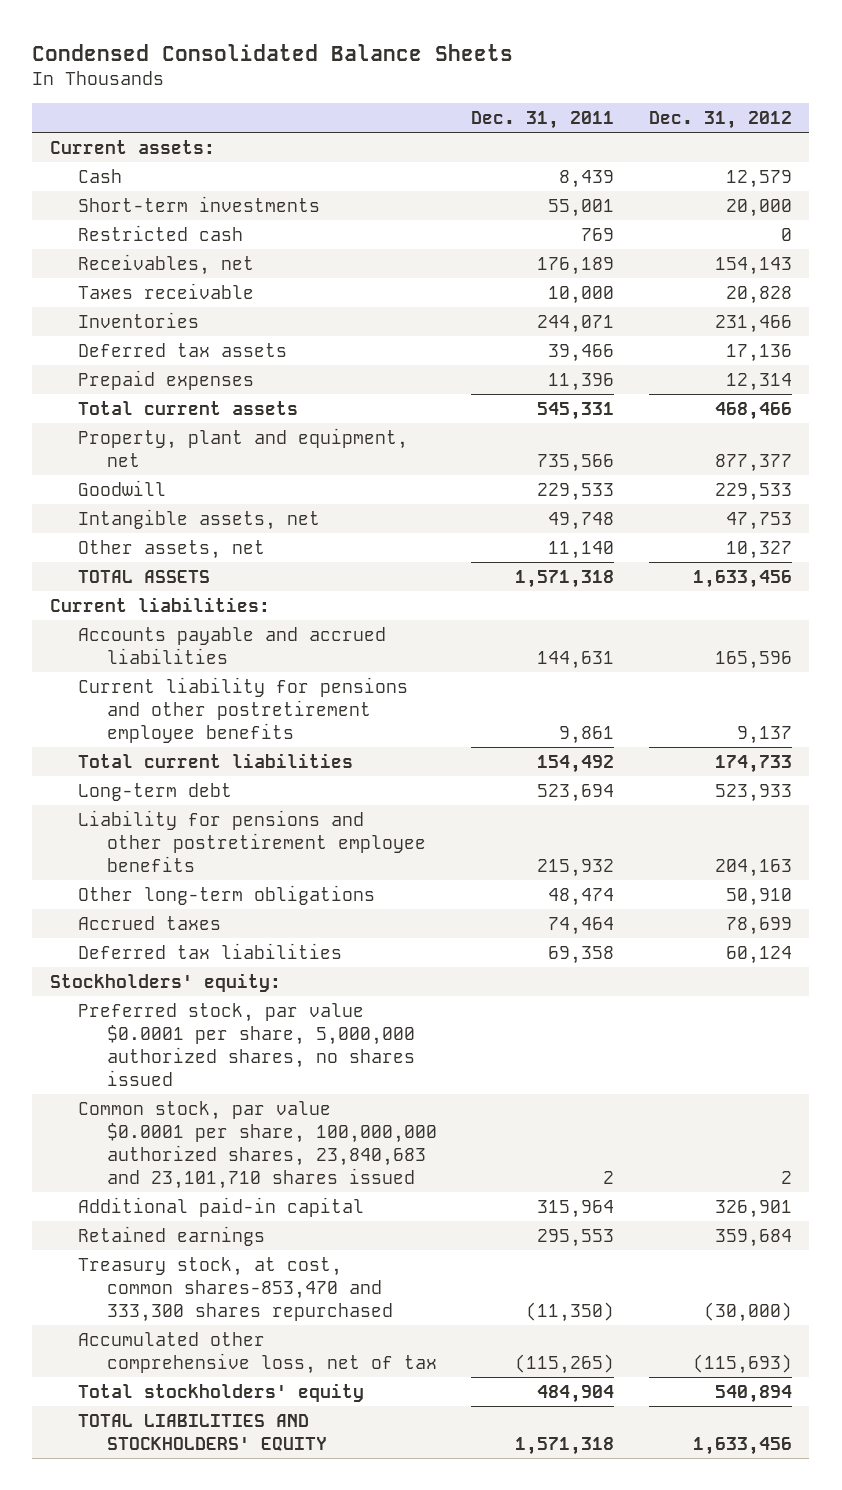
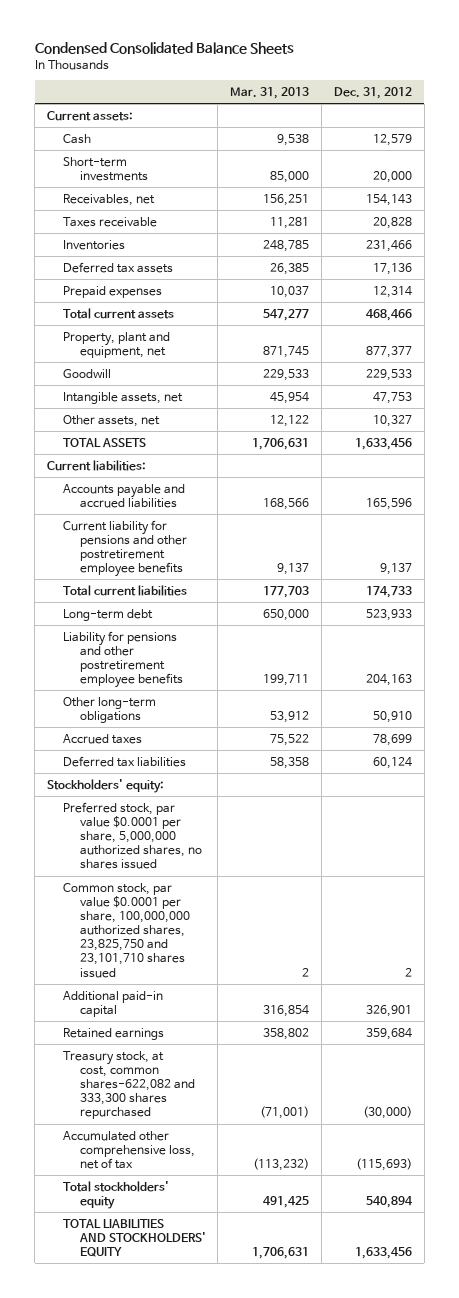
[471,111,615,130] Dec. 31, 2011 -> none
none -> [230,87,310,100] Mar. 31, 2013
[78,224,244,241] Restricted cash -> none
[78,1100,437,1189] Common stock, par value $0.0001 per share, 100,000,000 authorized shares, 23,840,683 and 23,101,710 shares issued -> [63,882,190,978] Common stock, par value $0.0001 per share, 100,000,000 authorized shares, 23,825,750 and 23,101,710 shares issued
[78,1256,393,1322] Treasury stock, at cost, common shares-853,470 and 333,300 shares repurchased -> [63,1050,195,1120] Treasury stock, at cost, common shares-622,082 and 333,300 shares repurchased

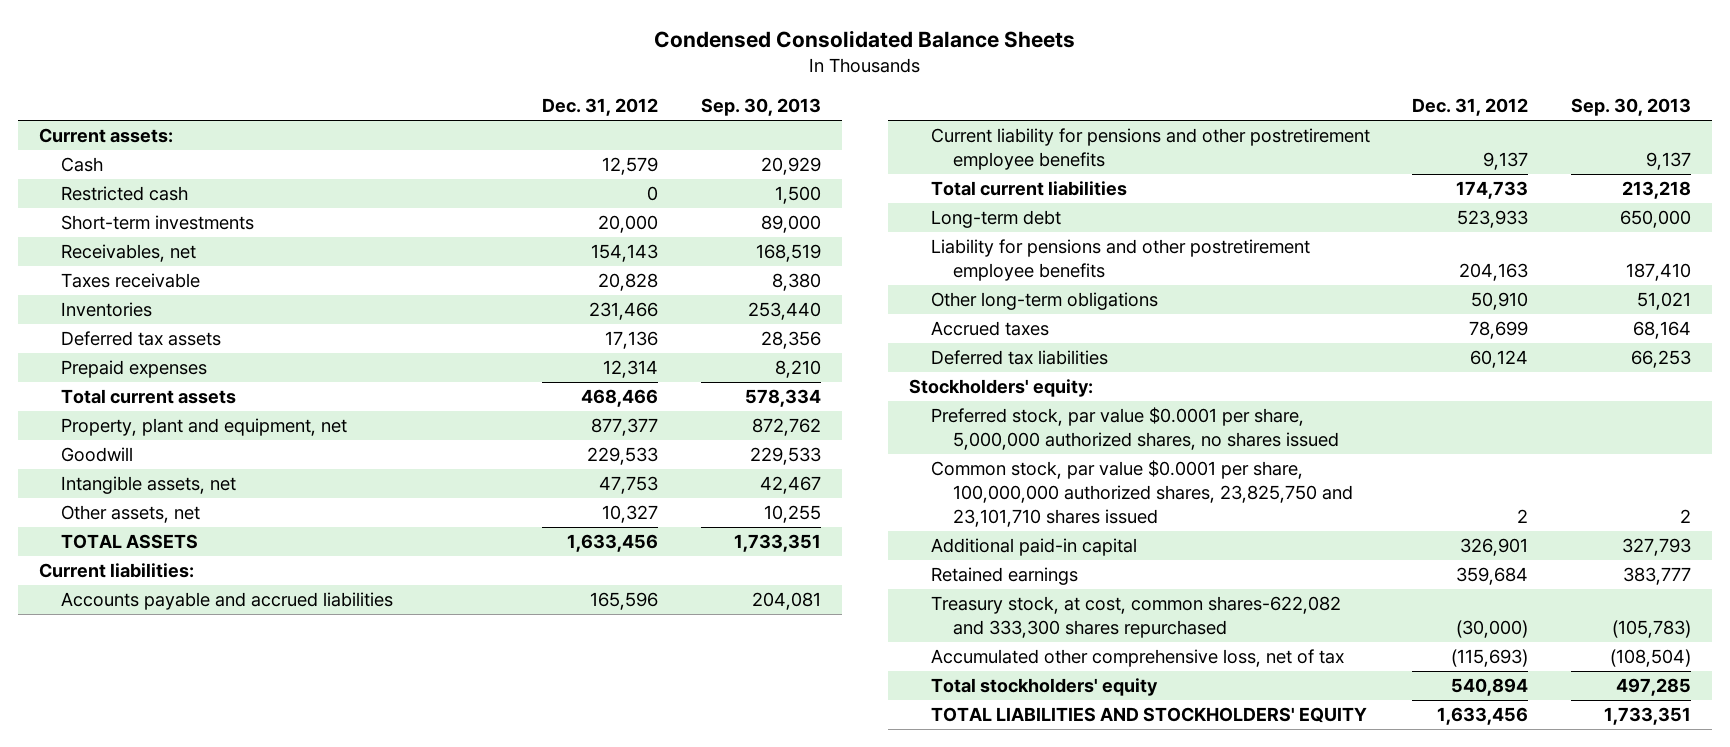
[230,87,310,100] Mar. 31, 2013 -> none
none -> [700,97,821,116] Sep. 30, 2013
none -> [60,186,188,202] Restricted cash

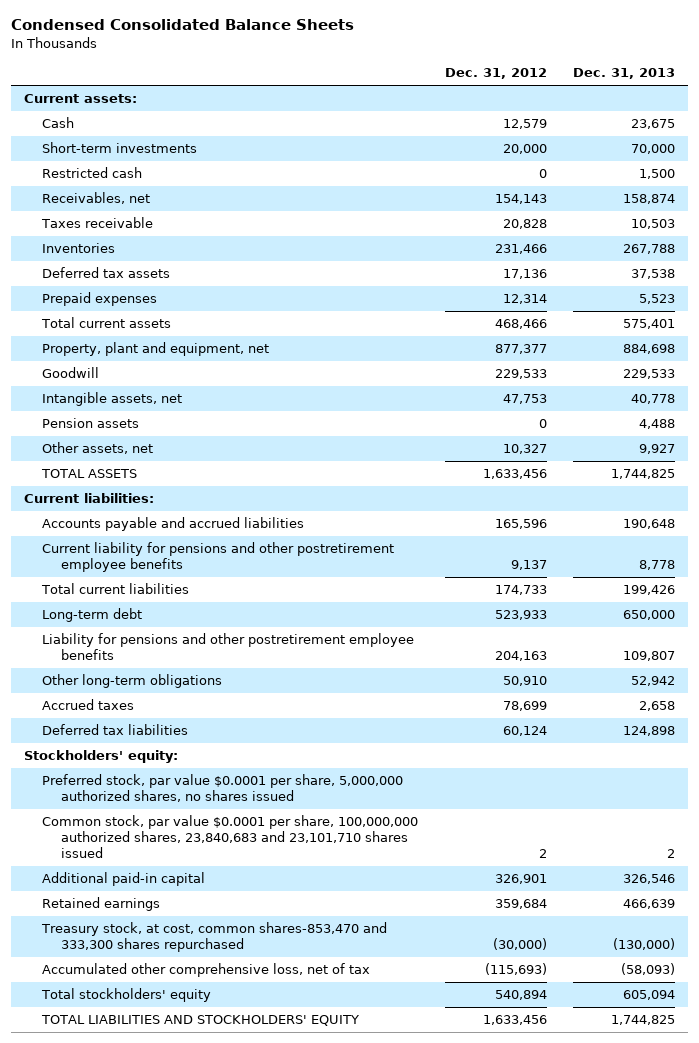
[700,97,821,116] Sep. 30, 2013 -> none
none -> [573,68,676,80] Dec. 31, 2013
[60,186,188,202] Restricted cash -> [42,167,143,179] Restricted cash
none -> [42,418,140,429] Pension assets
[930,460,1353,527] Common stock, par value $0.0001 per share, 100,000,000 authorized shares, 23,825,750 and 23,101,710 shares issued -> [42,815,419,859] Common stock, par value $0.0001 per share, 100,000,000 authorized shares, 23,840,683 and 23,101,710 shares issued
[930,596,1341,639] Treasury stock, at cost, common shares-622,082 and 333,300 shares repurchased -> [41,922,388,953] Treasury stock, at cost, common shares-853,470 and 333,300 shares repurchased

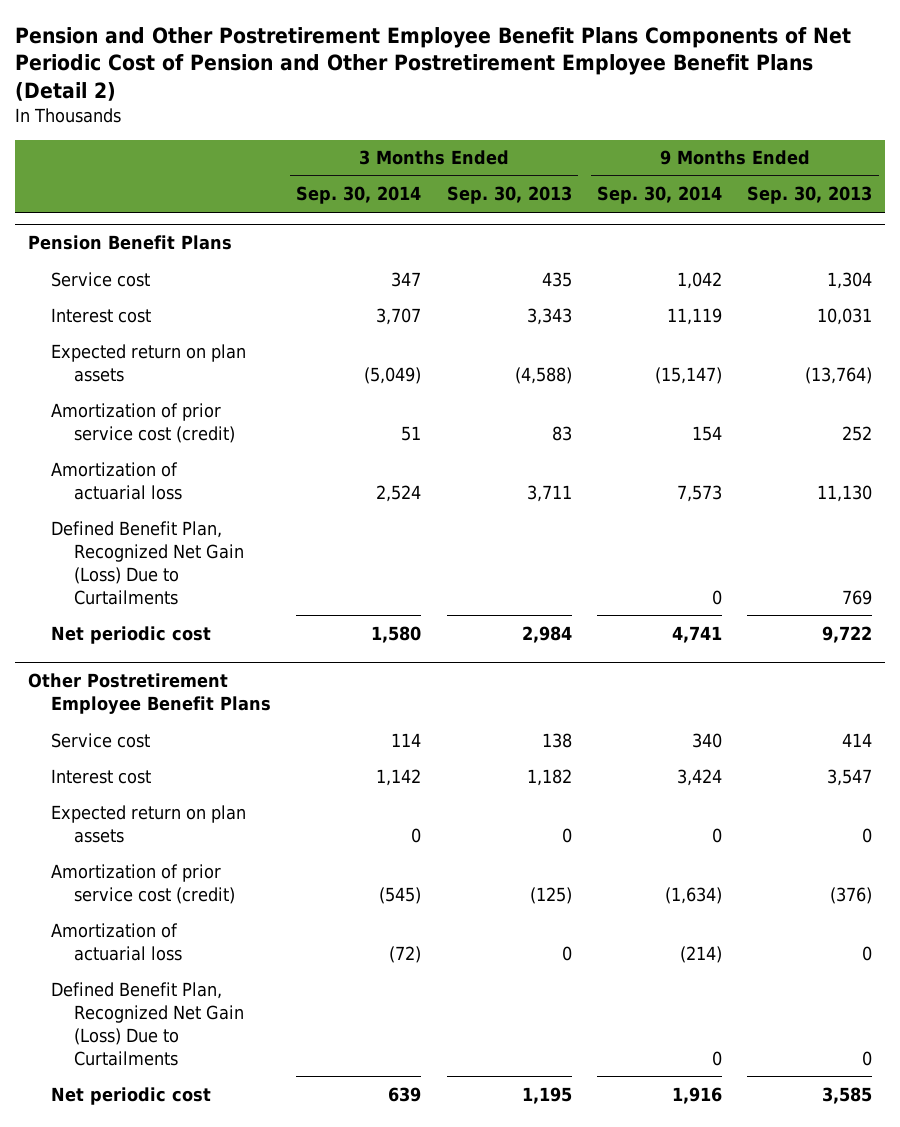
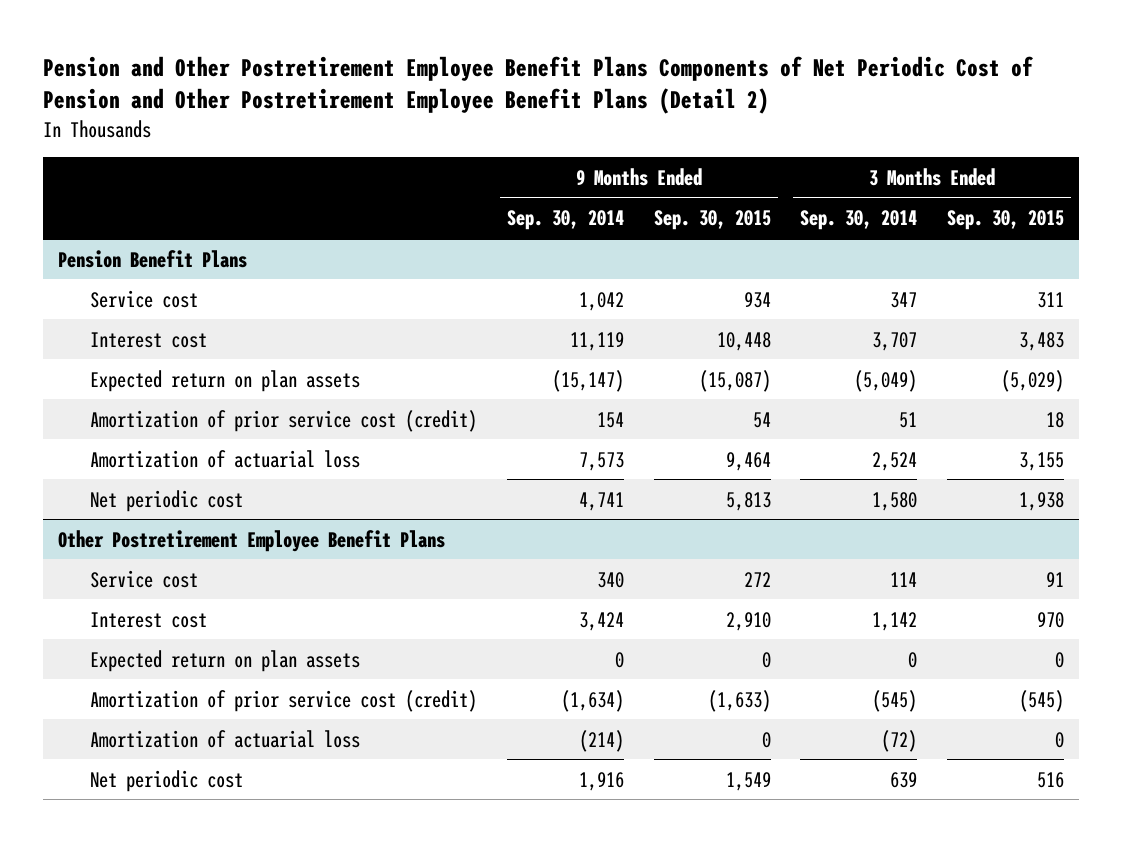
[446,186,572,205] Sep. 30, 2013 -> none
[747,186,873,205] Sep. 30, 2013 -> none
none -> [653,210,771,231] Sep. 30, 2015
none -> [946,210,1064,231] Sep. 30, 2015
[51,520,245,605] Defined Benefit Plan, Recognized Net Gain (Loss) Due to Curtailments -> none
[51,981,245,1066] Defined Benefit Plan, Recognized Net Gain (Loss) Due to Curtailments -> none

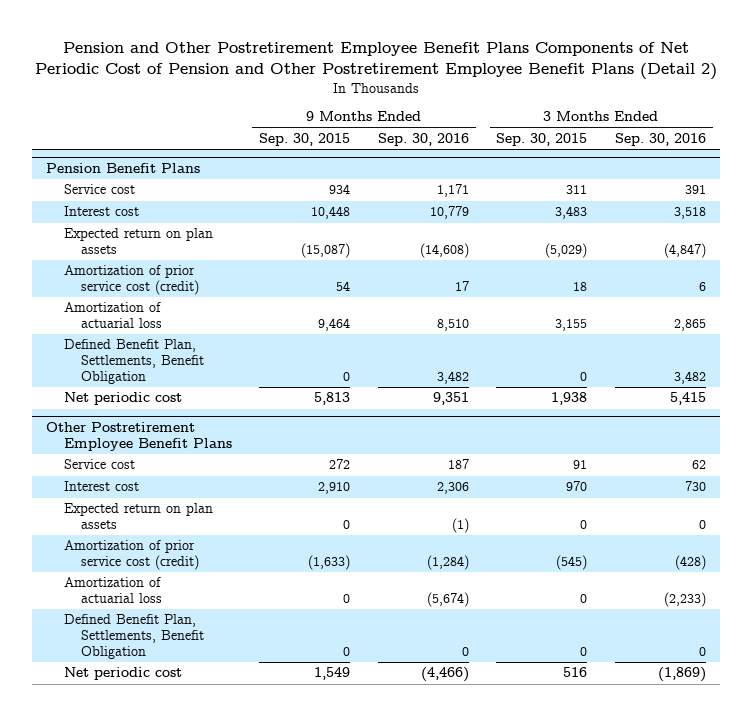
[506,210,624,231] Sep. 30, 2014 -> none
[800,210,918,231] Sep. 30, 2014 -> none
none -> [377,132,469,146] Sep. 30, 2016
none -> [615,132,707,146] Sep. 30, 2016
none -> [63,339,204,384] Defined Benefit Plan, Settlements, Benefit Obligation
none -> [63,614,204,659] Defined Benefit Plan, Settlements, Benefit Obligation

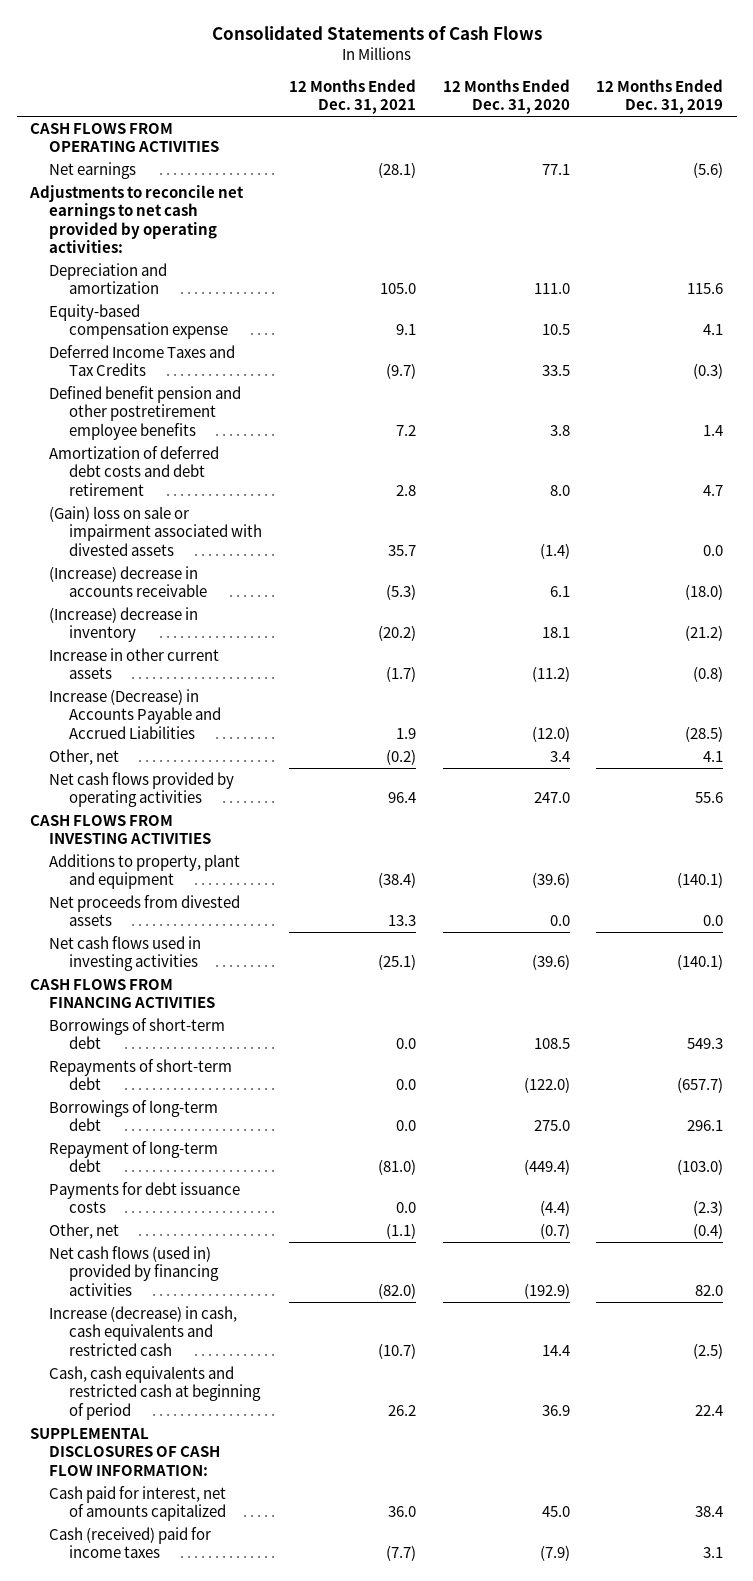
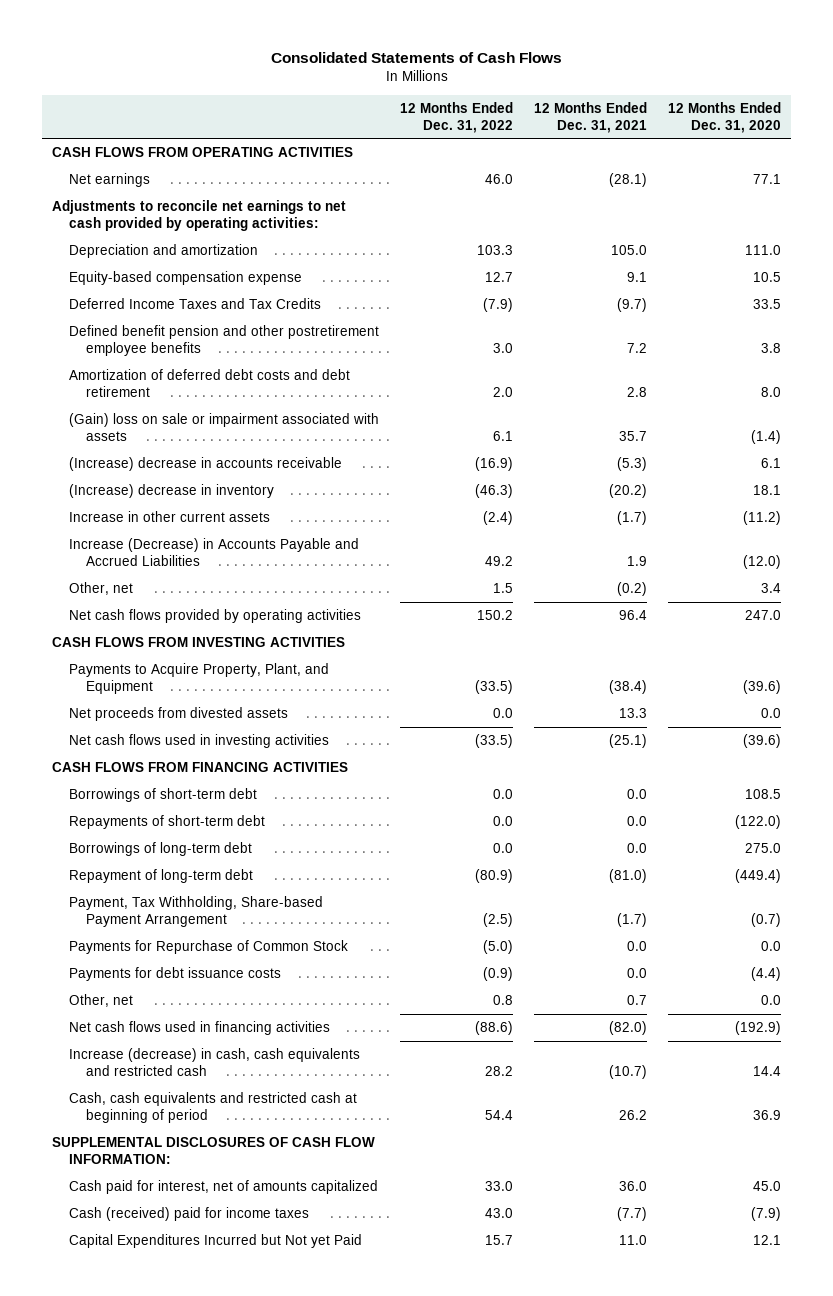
[596,78,724,114] 12 Months Ended Dec. 31, 2019 -> none
none -> [400,101,514,133] 12 Months Ended Dec. 31, 2022
[49,505,263,556] (Gain) loss on sale or impairment associated with divested assets -> [69,412,380,442] (Gain) loss on sale or impairment associated with assets
[49,853,241,890] Additions to property, plant and equipment -> [69,662,330,695] Payments to Acquire Property, Plant, and Equipment
none -> [69,895,324,928] Payment, Tax Withholding, Share-based Payment Arrangement
none -> [69,939,349,954] Payments for Repurchase of Common Stock
[385,1222,416,1239] (1.1) -> [626,994,647,1005] 0.7
[539,1222,570,1239] (0.7) -> [760,994,781,1005] 0.0
[49,1245,220,1296] Net cash flows (used in) provided by financing activities -> [69,1020,331,1035] Net cash flows used in financing activities
none -> [69,1233,363,1248] Capital Expenditures Incurred but Not yet Paid

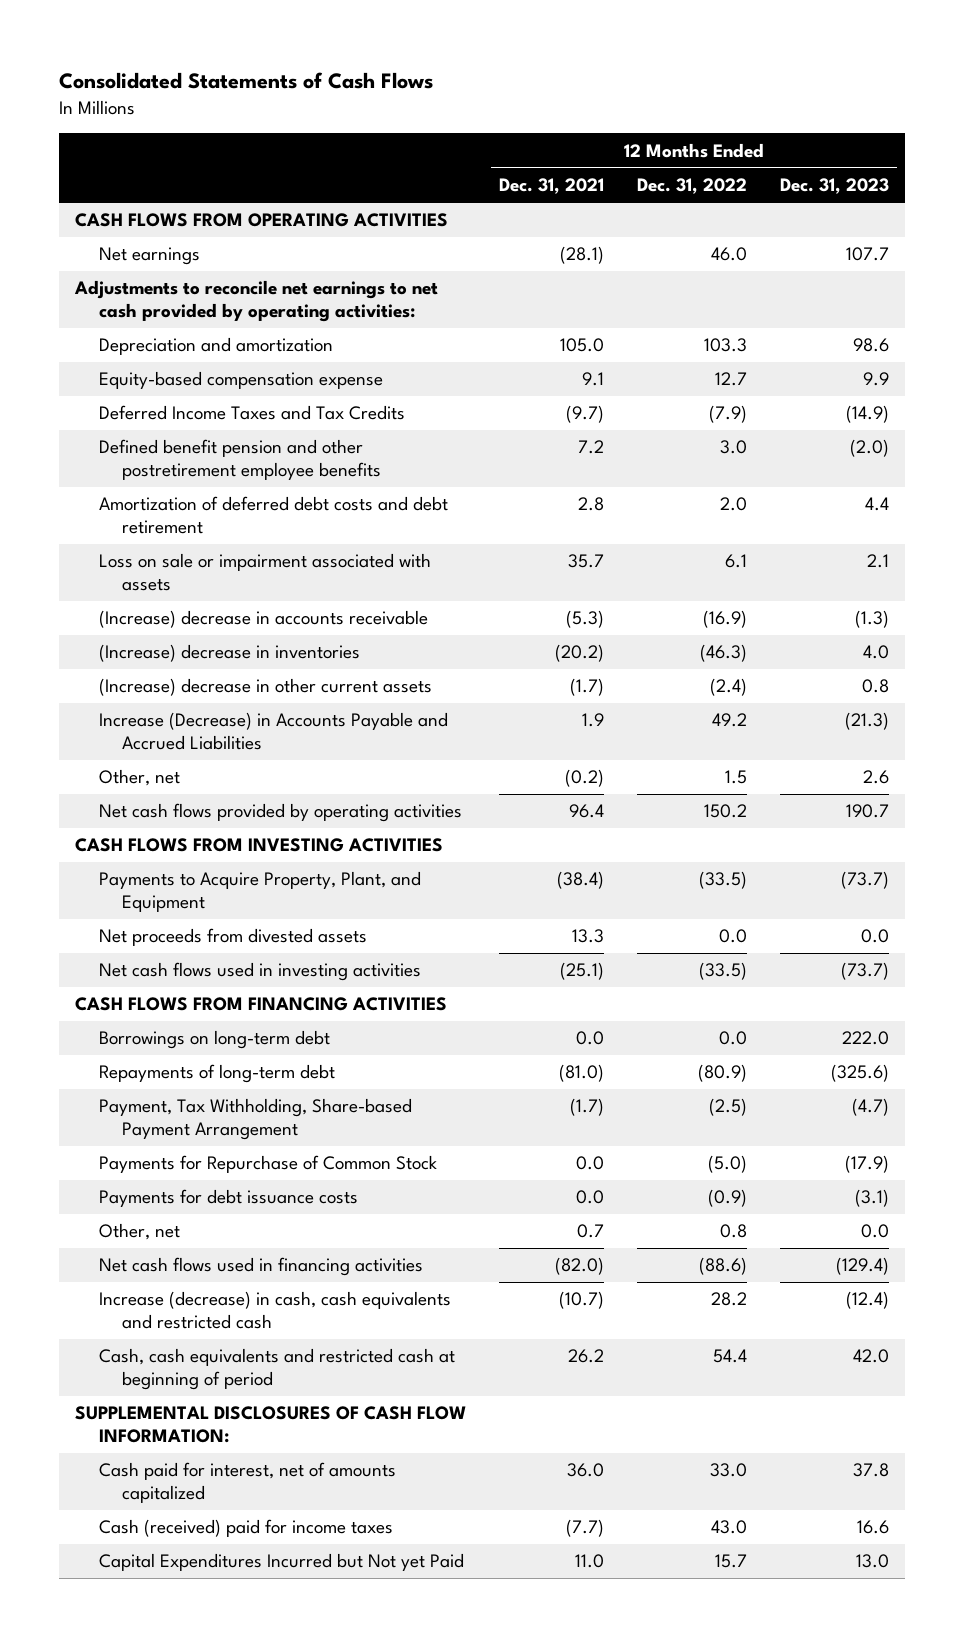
[667,101,781,133] 12 Months Ended Dec. 31, 2020 -> none
none -> [780,178,890,195] Dec. 31, 2023
[69,412,380,442] (Gain) loss on sale or impairment associated with assets -> [98,553,431,592] Loss on sale or impairment associated with assets
[69,483,275,498] (Increase) decrease in inventory -> [98,644,360,663] (Increase) decrease in inventories
[69,510,271,522] Increase in other current assets -> [98,678,432,697] (Increase) decrease in other current assets
[69,787,258,802] Borrowings of short-term debt -> none
[69,814,266,829] Repayments of short-term debt -> none
[69,841,253,856] Borrowings of long-term debt -> [98,1030,330,1050] Borrowings on long-term debt
[69,868,254,883] Repayment of long-term debt -> [98,1064,335,1084] Repayments of long-term debt

